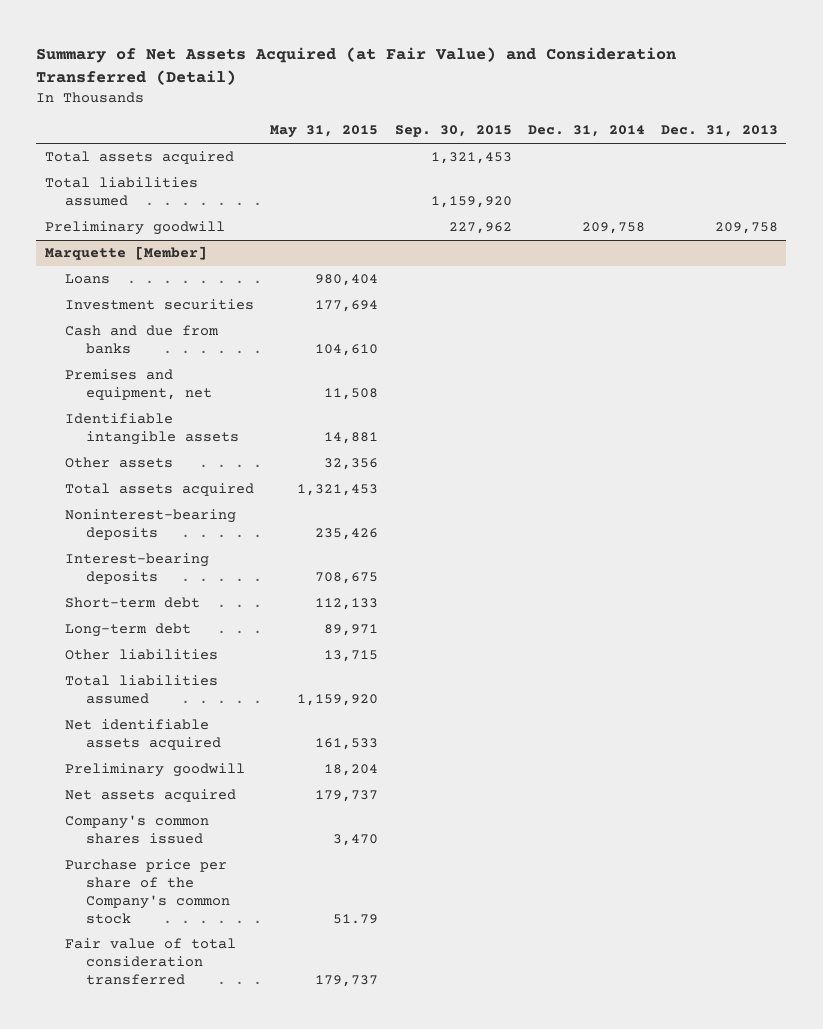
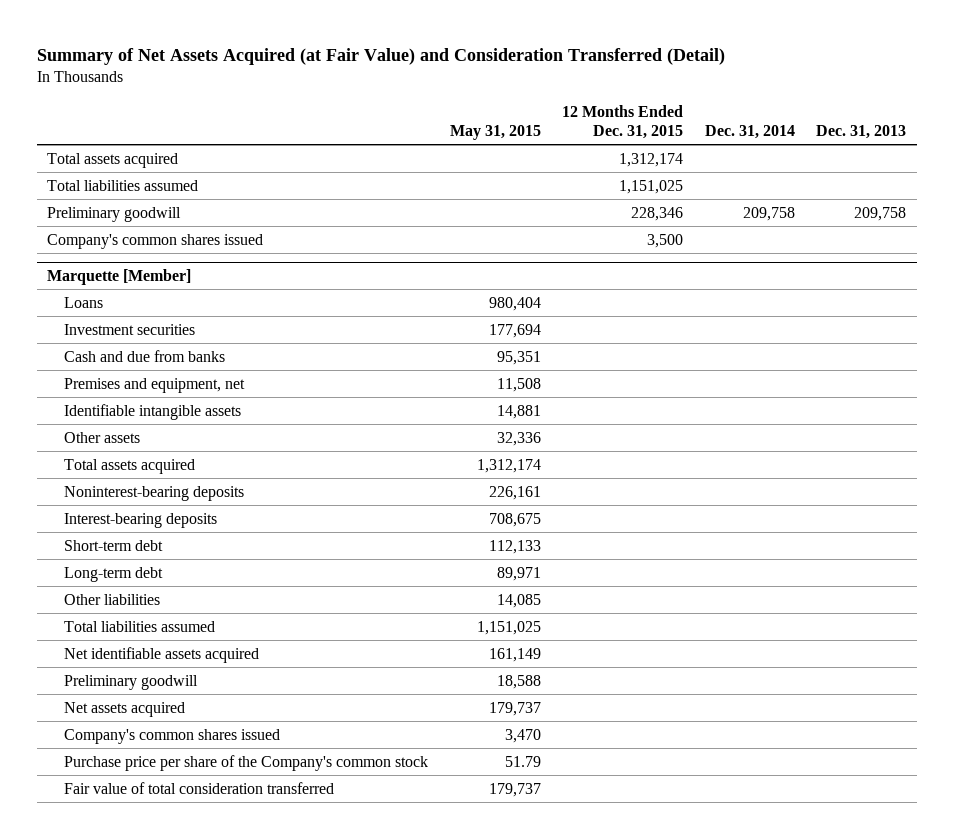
[394,125,512,138] Sep. 30, 2015 -> none
none -> [562,104,684,140] 12 Months Ended Dec. 31, 2015
none -> [47,233,264,249] Company's common shares issued
[315,344,379,357] 104,610 -> [496,350,541,365] 95,351
[324,458,379,471] 32,356 -> [496,431,541,446] 32,336
[297,484,379,497] 1,321,453 -> [476,458,541,473] 1,312,174
[315,528,379,541] 235,426 -> [488,485,541,500] 226,161
[324,650,379,663] 13,715 -> [496,593,541,608] 14,085
[297,694,379,707] 1,159,920 -> [476,620,541,635] 1,151,025
[315,738,379,751] 161,533 -> [488,647,541,662] 161,149
[324,764,379,777] 18,204 -> [496,674,541,689] 18,588

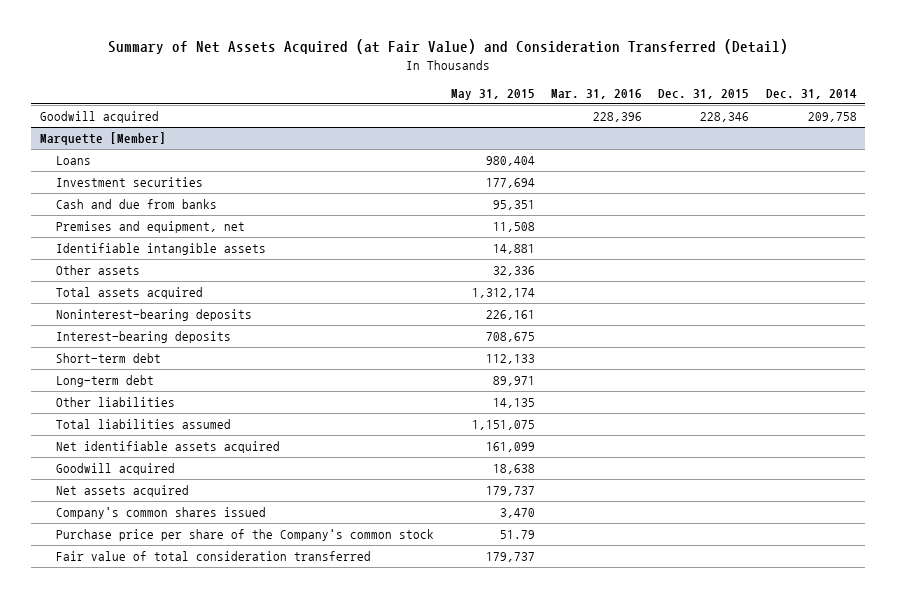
[562,104,684,140] 12 Months Ended Dec. 31, 2015 -> none
[816,125,907,140] Dec. 31, 2013 -> none
none -> [551,88,643,99] Mar. 31, 2016
none -> [658,88,750,99] Dec. 31, 2015
[47,152,179,168] Total assets acquired -> none
[47,179,199,191] Total liabilities assumed -> none
[47,233,264,249] Company's common shares issued -> none
[47,206,182,222] Preliminary goodwill -> [39,111,159,124] Goodwill acquired
[496,593,541,608] 14,085 -> [492,398,535,409] 14,135
[476,620,541,635] 1,151,025 -> [471,420,535,431] 1,151,075
[488,647,541,662] 161,149 -> [485,442,535,453] 161,099
[64,674,199,690] Preliminary goodwill -> [56,463,176,476] Goodwill acquired
[496,674,541,689] 18,588 -> [492,464,535,475] 18,638

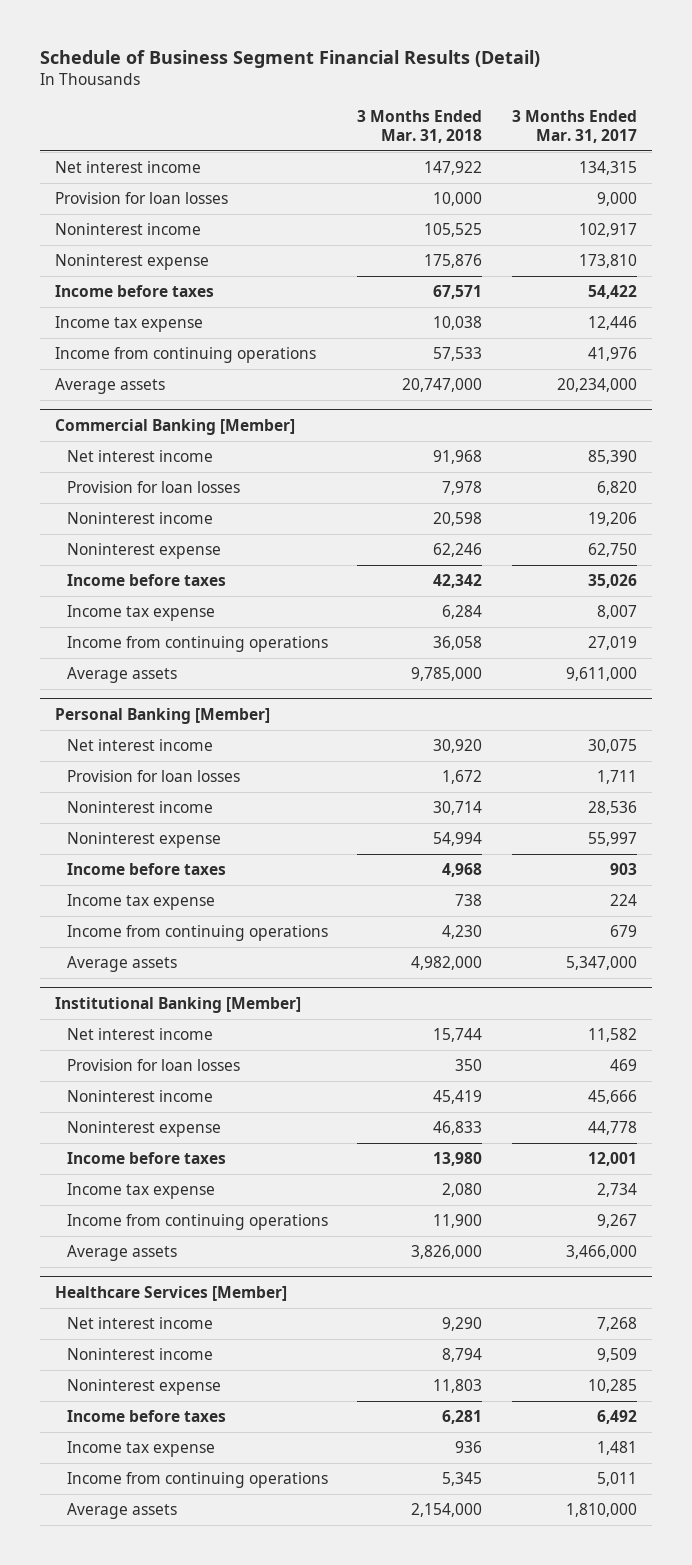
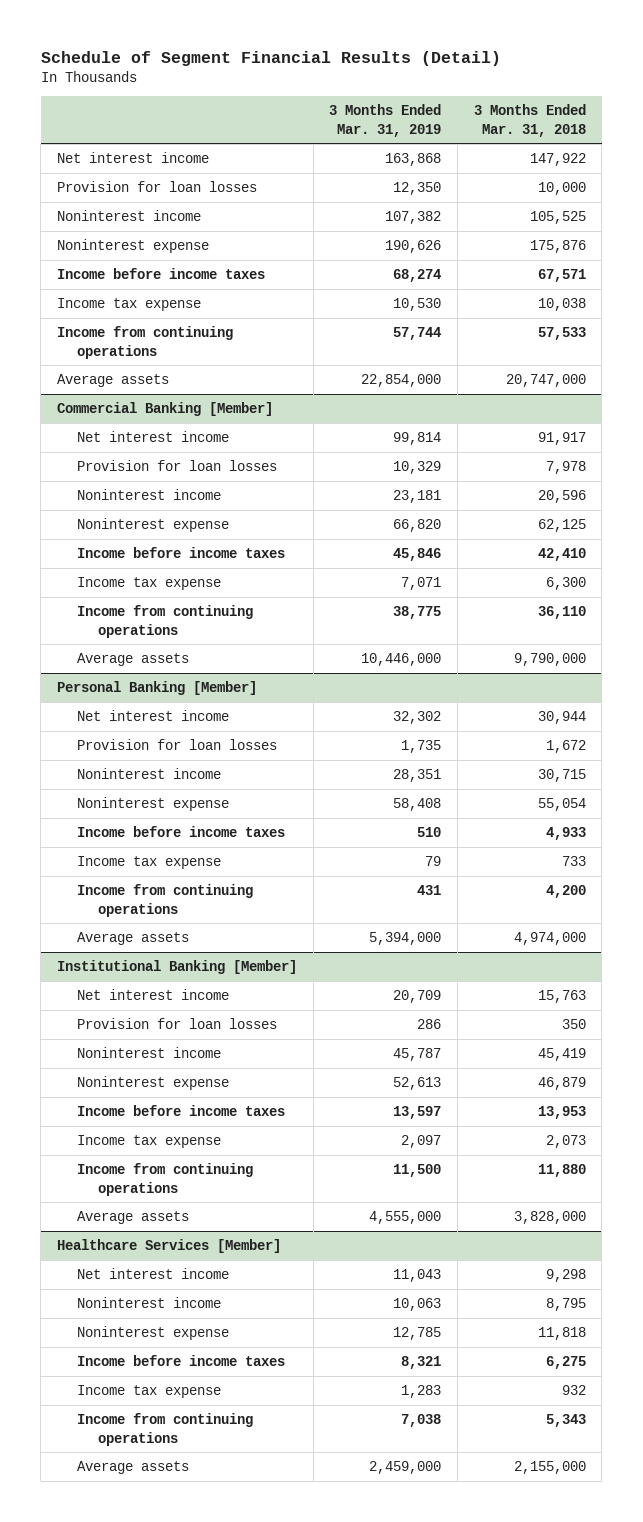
[39,50,540,69] Schedule of Business Segment Financial Results (Detail) -> [40,50,501,66] Schedule of Segment Financial Results (Detail)
[511,109,637,143] 3 Months Ended Mar. 31, 2017 -> none
none -> [329,104,442,137] 3 Months Ended Mar. 31, 2019
[54,285,214,298] Income before taxes -> [56,268,265,280] Income before income taxes
[433,450,483,465] 91,968 -> [537,432,586,446] 91,917
[433,512,483,527] 20,598 -> [537,490,586,504] 20,596
[433,543,483,558] 62,246 -> [537,519,586,533] 62,125
[66,574,226,587] Income before taxes -> [77,547,286,559] Income before income taxes
[433,574,483,589] 42,342 -> [537,548,586,562] 42,410
[442,605,483,620] 6,284 -> [545,577,586,591] 6,300
[433,636,483,651] 36,058 -> [537,606,586,620] 36,110
[411,667,483,682] 9,785,000 -> [513,653,586,667] 9,790,000
[433,739,483,754] 30,920 -> [537,711,586,725] 30,944
[433,801,483,816] 30,714 -> [537,769,586,783] 30,715
[433,832,483,847] 54,994 -> [537,798,586,812] 55,054
[66,863,226,876] Income before taxes -> [77,826,286,838] Income before income taxes
[442,863,483,878] 4,968 -> [545,827,586,841] 4,933
[455,894,483,907] 738 -> [561,856,586,867] 733
[442,925,483,940] 4,230 -> [545,885,586,899] 4,200
[411,956,483,971] 4,982,000 -> [513,932,586,946] 4,974,000
[433,1028,483,1043] 15,744 -> [537,990,586,1004] 15,763
[433,1121,483,1136] 46,833 -> [537,1077,586,1091] 46,879
[66,1152,226,1165] Income before taxes -> [77,1105,286,1117] Income before income taxes
[433,1152,483,1167] 13,980 -> [537,1106,586,1120] 13,953
[442,1183,483,1198] 2,080 -> [545,1135,586,1149] 2,073
[433,1214,483,1229] 11,900 -> [537,1164,586,1178] 11,880
[411,1245,483,1260] 3,826,000 -> [513,1211,586,1225] 3,828,000
[442,1317,483,1332] 9,290 -> [545,1269,586,1283] 9,298
[442,1348,483,1363] 8,794 -> [545,1298,586,1312] 8,795
[433,1379,483,1394] 11,803 -> [537,1327,586,1341] 11,818
[66,1410,226,1423] Income before taxes -> [77,1355,286,1367] Income before income taxes
[442,1410,483,1425] 6,281 -> [545,1356,586,1370] 6,275
[455,1441,483,1454] 936 -> [561,1385,586,1396] 932
[442,1472,483,1487] 5,345 -> [545,1414,586,1428] 5,343
[411,1503,483,1518] 2,154,000 -> [513,1461,586,1475] 2,155,000

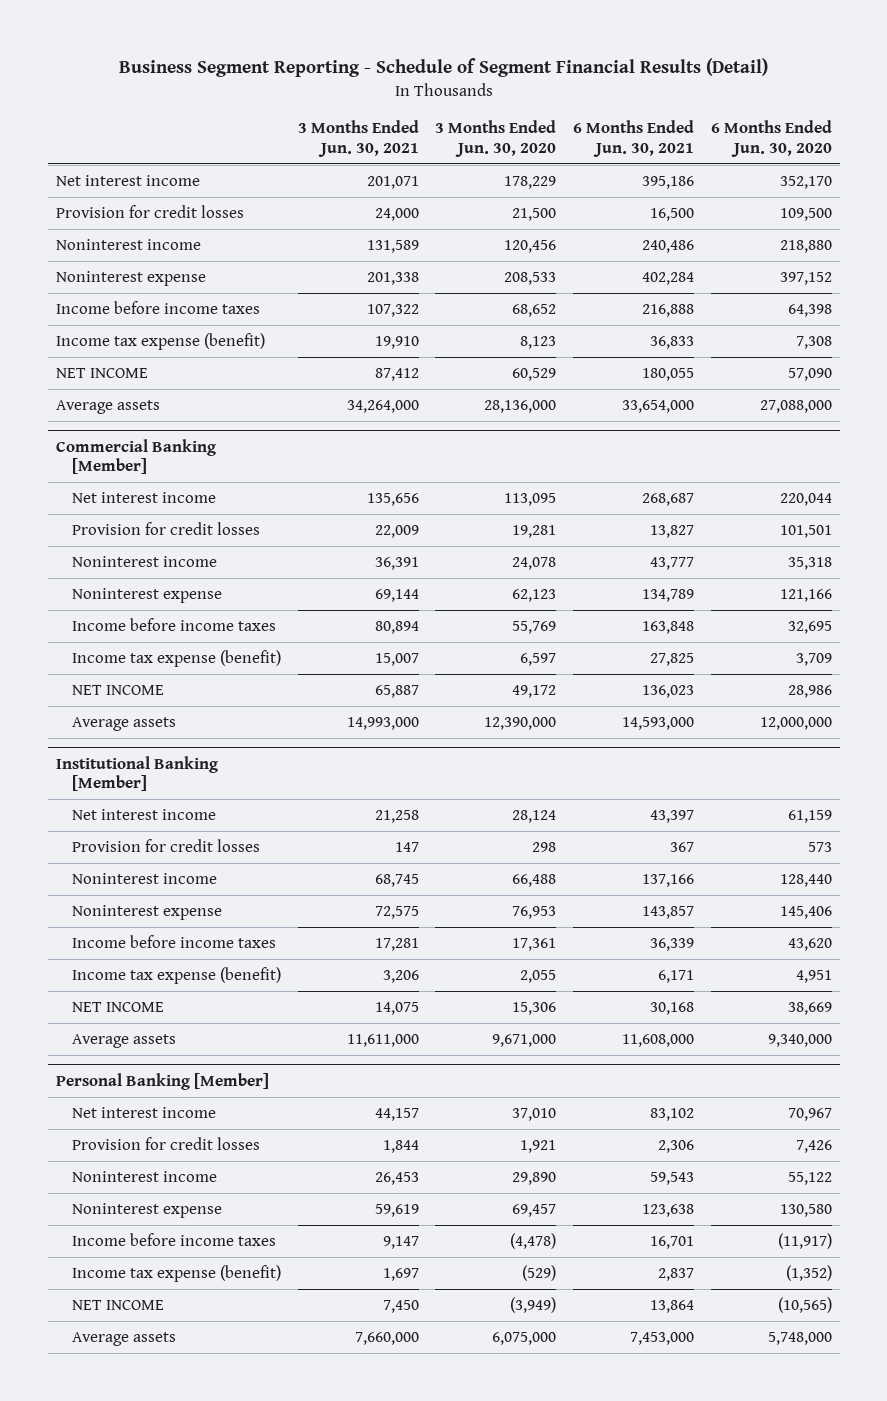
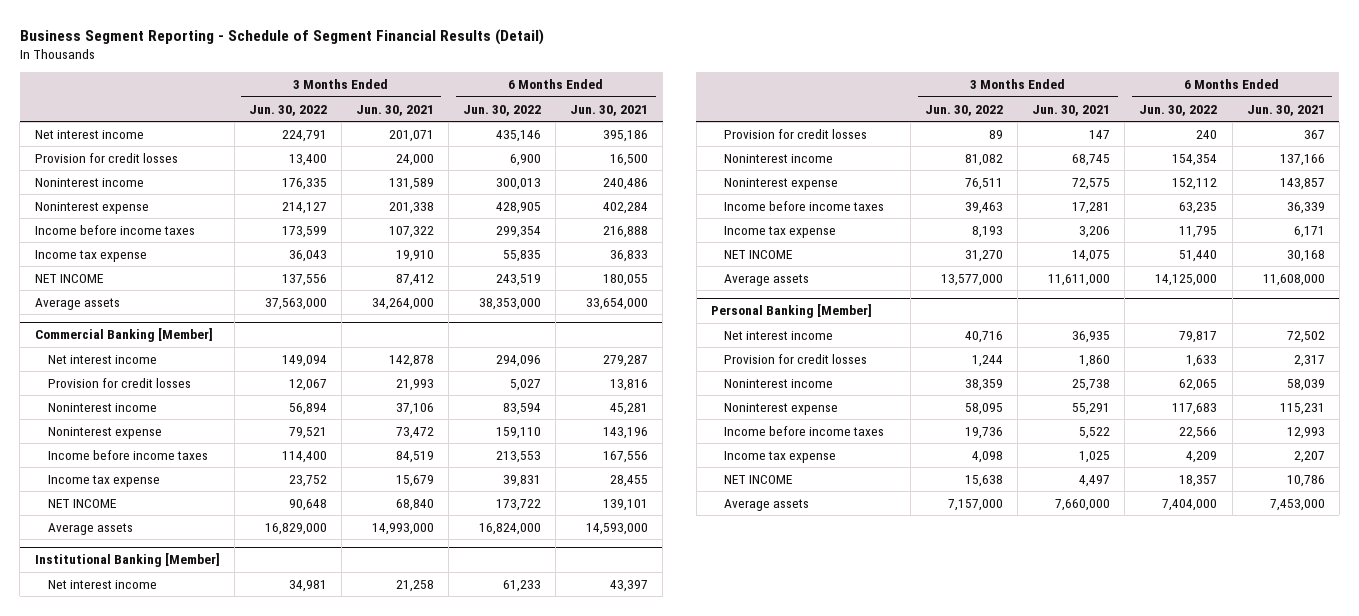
[435,120,557,157] 3 Months Ended Jun. 30, 2020 -> none
[710,120,832,157] 6 Months Ended Jun. 30, 2020 -> none
none -> [248,104,327,116] Jun. 30, 2022
none -> [463,104,542,116] Jun. 30, 2022
[55,333,265,351] Income tax expense (benefit) -> [34,249,147,262] Income tax expense
[366,493,419,507] 135,656 -> [388,354,434,367] 142,878
[641,493,694,507] 268,687 -> [603,354,649,367] 279,287
[374,525,419,539] 22,009 -> [395,378,434,391] 21,993
[649,525,694,539] 13,827 -> [610,378,649,391] 13,816
[374,557,419,571] 36,391 -> [395,402,434,415] 37,106
[649,557,694,571] 43,777 -> [610,402,649,415] 45,281
[374,589,419,603] 69,144 -> [395,426,434,439] 73,472
[641,589,694,603] 134,789 -> [603,426,649,439] 143,196
[374,621,419,635] 80,894 -> [395,450,434,463] 84,519
[641,621,694,635] 163,848 -> [603,450,649,463] 167,556
[72,650,282,668] Income tax expense (benefit) -> [47,474,160,487] Income tax expense
[374,653,419,667] 15,007 -> [395,474,434,487] 15,679
[649,653,694,667] 27,825 -> [610,474,649,487] 28,455
[374,685,419,699] 65,887 -> [395,498,434,511] 68,840
[641,685,694,699] 136,023 -> [603,498,649,511] 139,101
[72,967,282,985] Income tax expense (benefit) -> [724,225,837,238] Income tax expense
[374,1108,419,1122] 44,157 -> [1072,330,1111,343] 36,935
[649,1108,694,1122] 83,102 -> [1286,330,1325,343] 72,502
[382,1140,419,1154] 1,844 -> [1079,354,1111,367] 1,860
[657,1140,694,1154] 2,306 -> [1293,354,1325,367] 2,317
[374,1172,419,1186] 26,453 -> [1072,378,1111,391] 25,738
[649,1172,694,1186] 59,543 -> [1286,378,1325,391] 58,039
[374,1204,419,1218] 59,619 -> [1072,402,1111,415] 55,291
[641,1204,694,1218] 123,638 -> [1279,402,1325,415] 115,231
[382,1236,419,1250] 9,147 -> [1079,426,1111,439] 5,522
[649,1236,694,1250] 16,701 -> [1286,426,1325,439] 12,993
[72,1265,282,1283] Income tax expense (benefit) -> [724,450,837,463] Income tax expense
[382,1268,419,1282] 1,697 -> [1079,450,1111,463] 1,025
[657,1268,694,1282] 2,837 -> [1293,450,1325,463] 2,207
[382,1300,419,1314] 7,450 -> [1079,474,1111,487] 4,497
[649,1300,694,1314] 13,864 -> [1286,474,1325,487] 10,786

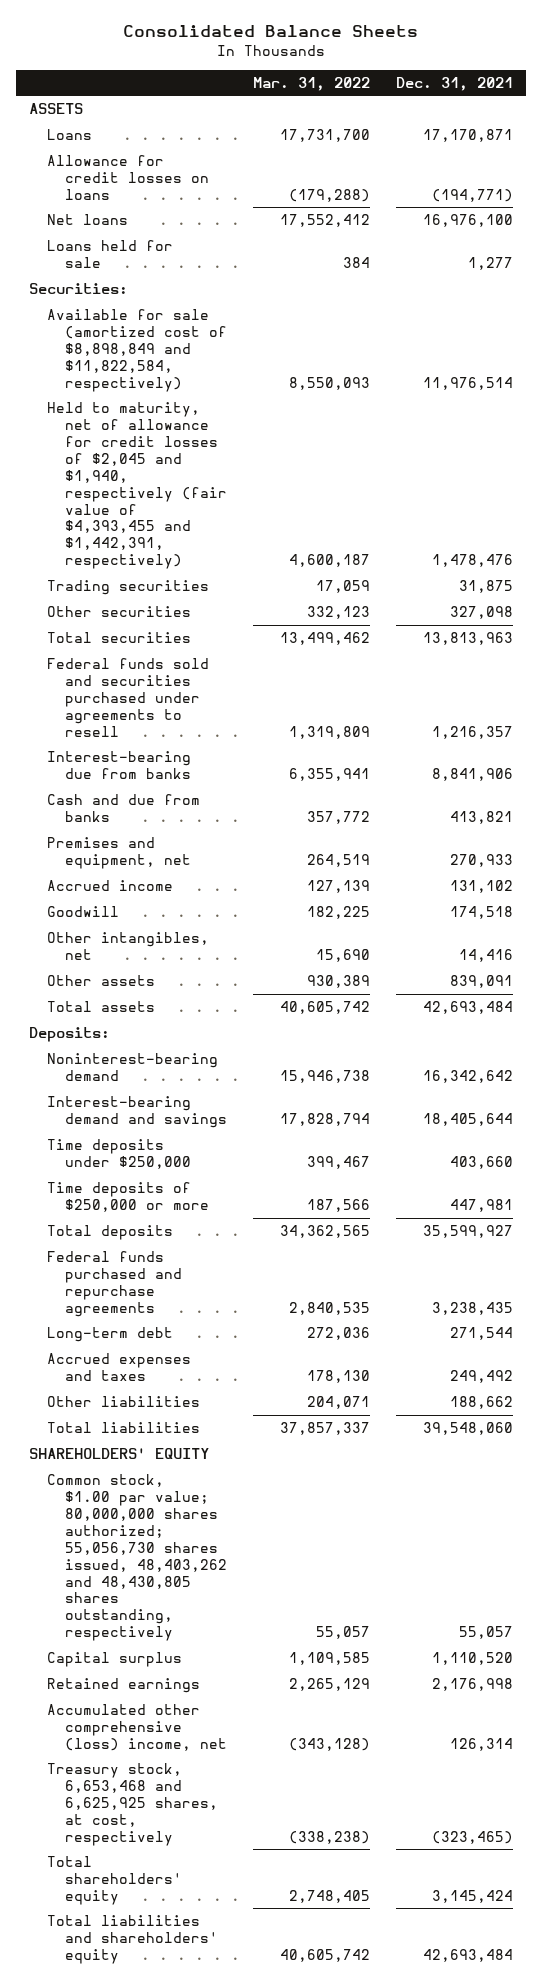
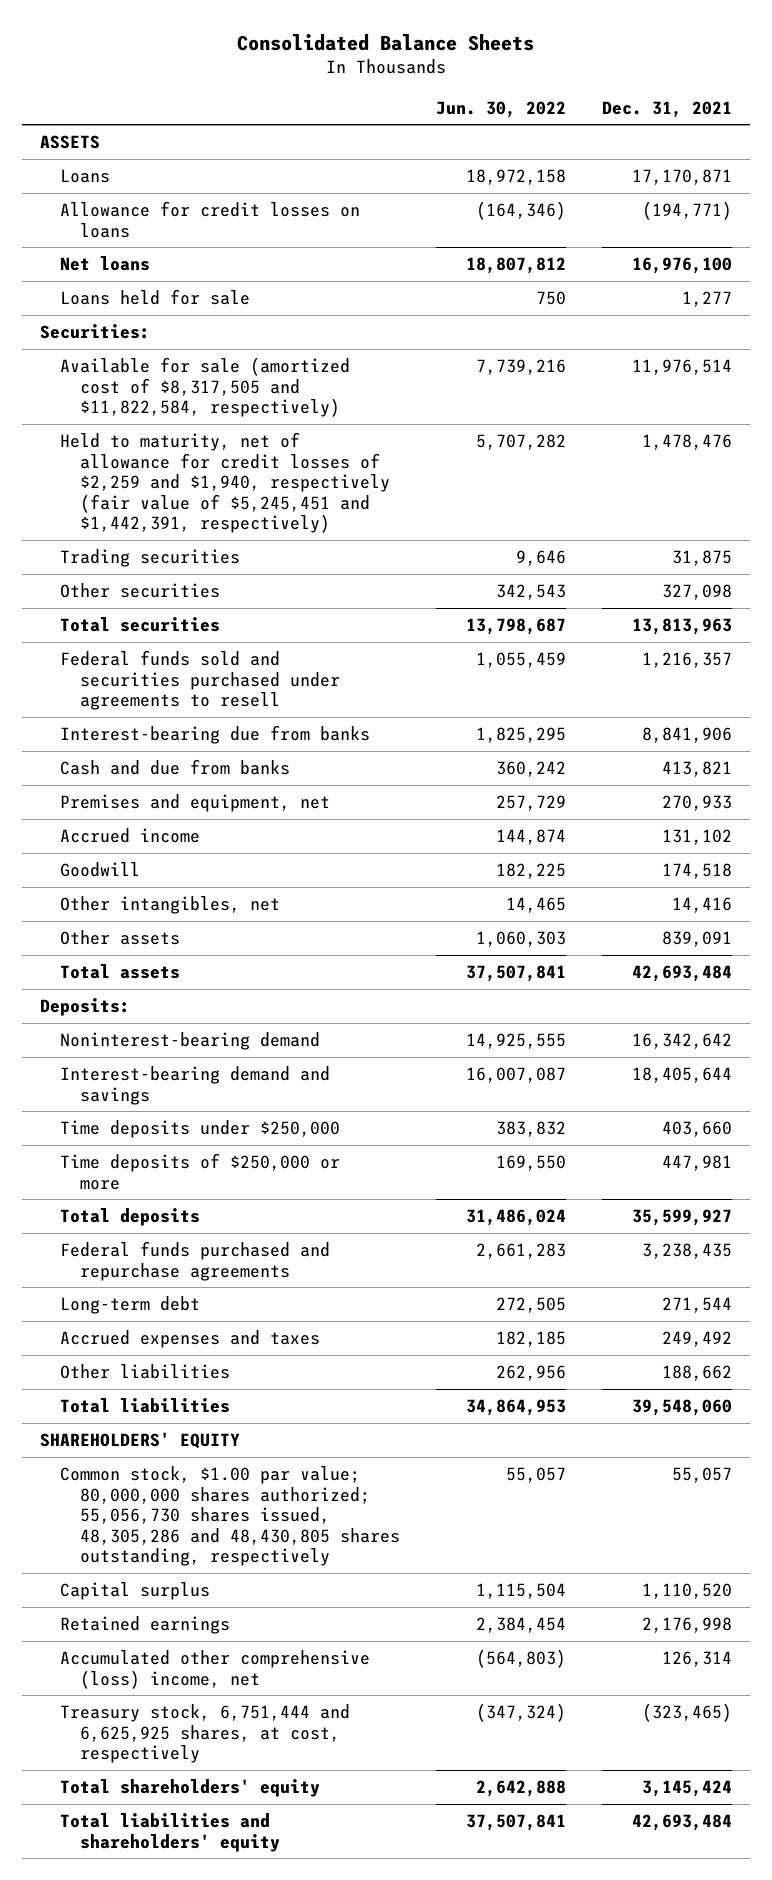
[253,76,371,91] Mar. 31, 2022 -> none
none -> [435,100,566,118] Jun. 30, 2022
[47,309,228,392] Available for sale (amortized cost of $8,898,849 and $11,822,584, respectively) -> [60,356,351,418] Available for sale (amortized cost of $8,317,505 and $11,822,584, respectively)
[47,402,228,570] Held to maturity, net of allowance for credit losses of $2,045 and $1,940, respectively (fair value of $4,393,455 and $1,442,391, respectively) -> [60,431,390,534] Held to maturity, net of allowance for credit losses of $2,259 and $1,940, respectively (fair value of $5,245,451 and $1,442,391, respectively)
[47,1474,228,1642] Common stock, $1.00 par value; 80,000,000 shares authorized; 55,056,730 shares issued, 48,403,262 and 48,430,805 shares outstanding, respectively -> [60,1465,400,1567] Common stock, $1.00 par value; 80,000,000 shares authorized; 55,056,730 shares issued, 48,305,286 and 48,430,805 shares outstanding, respectively
[47,1763,219,1846] Treasury stock, 6,653,468 and 6,625,925 shares, at cost, respectively -> [60,1703,351,1764] Treasury stock, 6,751,444 and 6,625,925 shares, at cost, respectively

